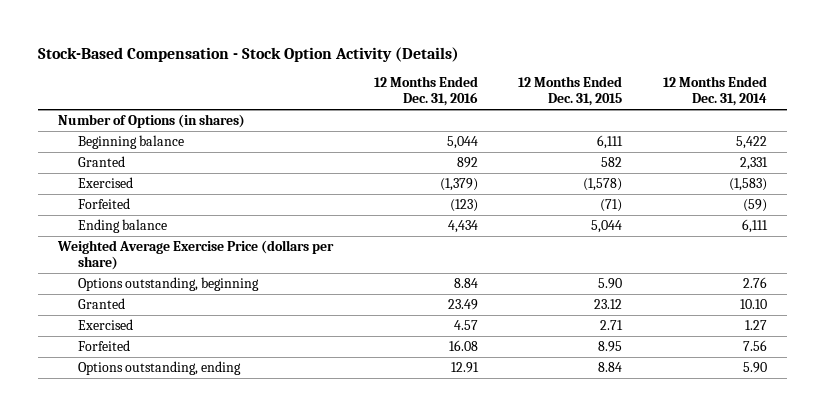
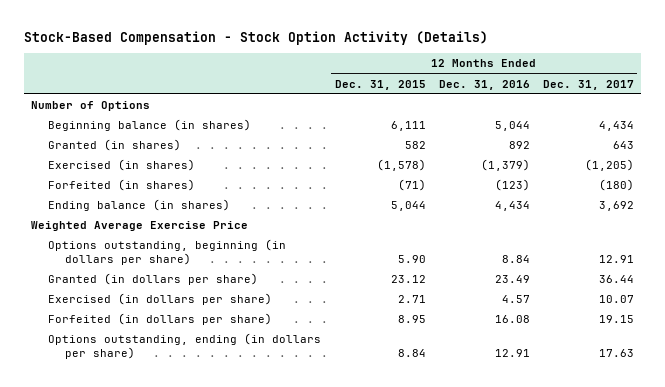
[663,76,768,107] 12 Months Ended Dec. 31, 2014 -> none
none -> [543,79,635,90] Dec. 31, 2017
[57,114,245,129] Number of Options (in shares) -> [31,101,151,112] Number of Options
[77,135,184,150] Beginning balance -> [48,119,252,132] Beginning balance (in shares)
[77,156,125,168] Granted -> [48,139,182,152] Granted (in shares)
[77,177,133,189] Exercised -> [48,159,196,172] Exercised (in shares)
[77,198,130,210] Forfeited -> [48,179,196,192] Forfeited (in shares)
[77,219,167,234] Ending balance -> [48,199,231,212] Ending balance (in shares)
[56,240,334,270] Weighted Average Exercise Price (dollars per share) -> [31,221,249,232] Weighted Average Exercise Price
[77,277,259,292] Options outstanding, beginning -> [48,239,287,266] Options outstanding, beginning (in dollars per share)
[77,298,125,310] Granted -> [48,273,259,286] Granted (in dollars per share)
[77,319,133,331] Exercised -> [48,293,273,306] Exercised (in dollars per share)
[77,340,130,352] Forfeited -> [48,313,273,326] Forfeited (in dollars per share)
[77,361,241,376] Options outstanding, ending -> [48,333,322,360] Options outstanding, ending (in dollars per share)

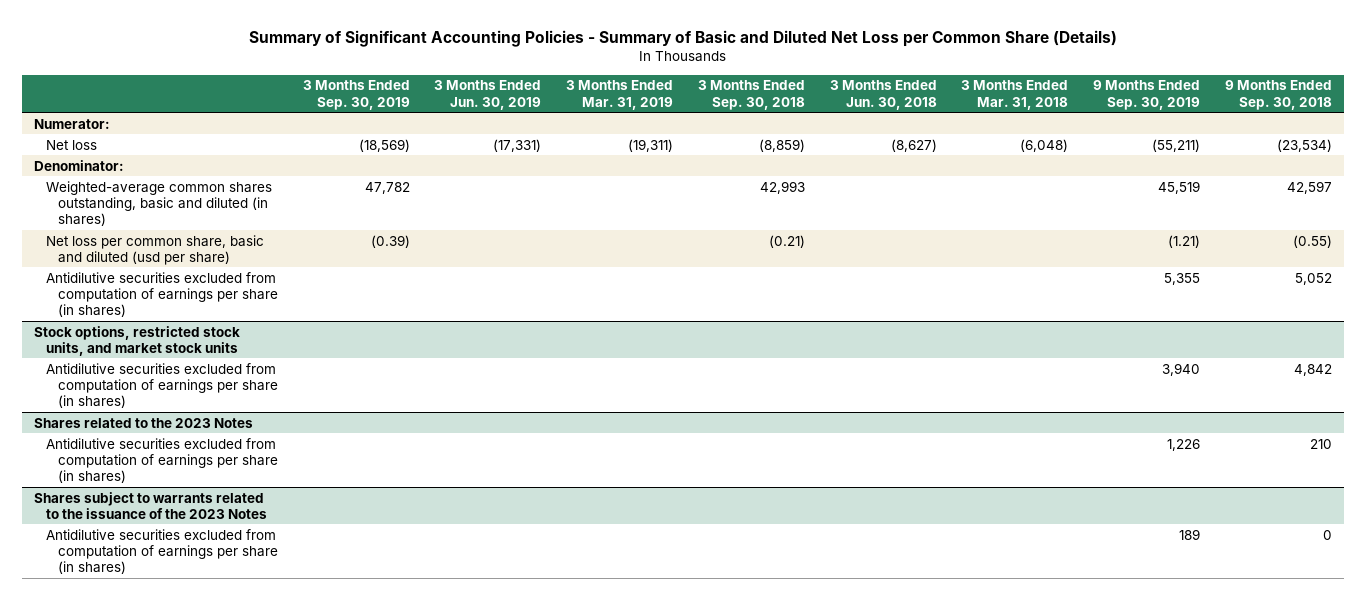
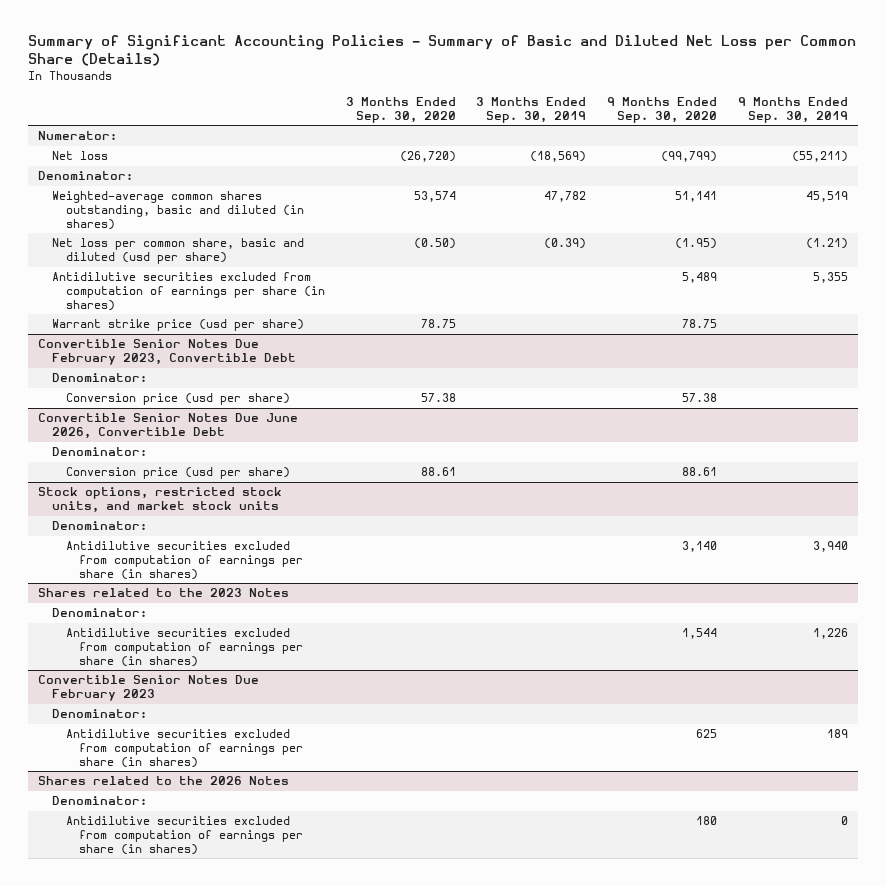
[434,80,542,110] 3 Months Ended Jun. 30, 2019 -> none
[566,80,674,110] 3 Months Ended Mar. 31, 2019 -> none
[697,80,805,110] 3 Months Ended Sep. 30, 2018 -> none
[829,80,937,110] 3 Months Ended Jun. 30, 2018 -> none
[961,80,1069,110] 3 Months Ended Mar. 31, 2018 -> none
[1224,80,1332,110] 9 Months Ended Sep. 30, 2018 -> none
none -> [345,96,456,123] 3 Months Ended Sep. 30, 2020
none -> [606,96,717,123] 9 Months Ended Sep. 30, 2020
none -> [52,319,305,332] Warrant strike price (usd per share)
none -> [38,339,297,366] Convertible Senior Notes Due February 2023, Convertible Debt
none -> [52,373,148,383] Denominator:
none -> [65,393,290,406] Conversion price (usd per share)
none -> [38,413,299,440] Convertible Senior Notes Due June 2026, Convertible Debt
none -> [52,447,148,457] Denominator:
none -> [65,467,290,480] Conversion price (usd per share)
none -> [52,521,148,531] Denominator:
none -> [52,608,148,618] Denominator:
[34,491,268,519] Shares subject to warrants related to the issuance of the 2023 Notes -> none
none -> [38,675,260,702] Convertible Senior Notes Due February 2023
none -> [52,709,148,719] Denominator:
none -> [38,776,290,786] Shares related to the 2026 Notes
none -> [52,796,148,806] Denominator:
none -> [65,816,304,855] Antidilutive securities excluded from computation of earnings per share (in shares)

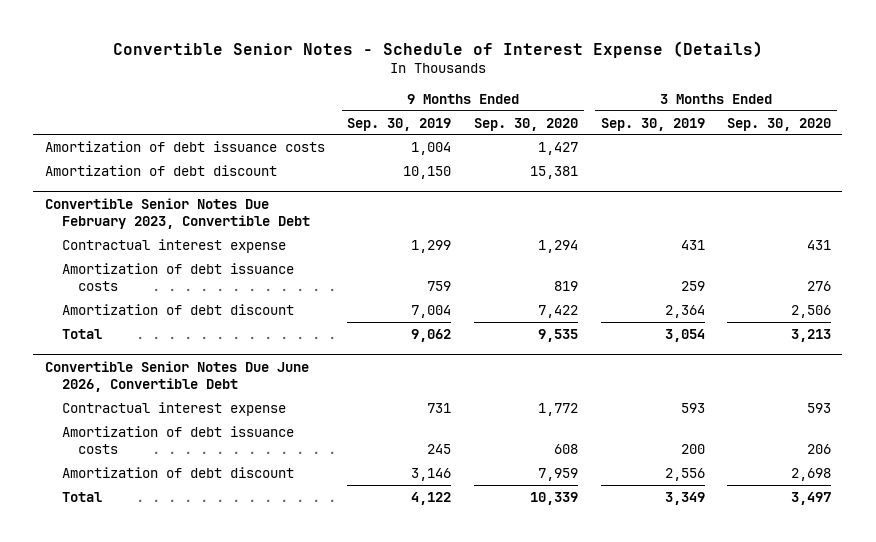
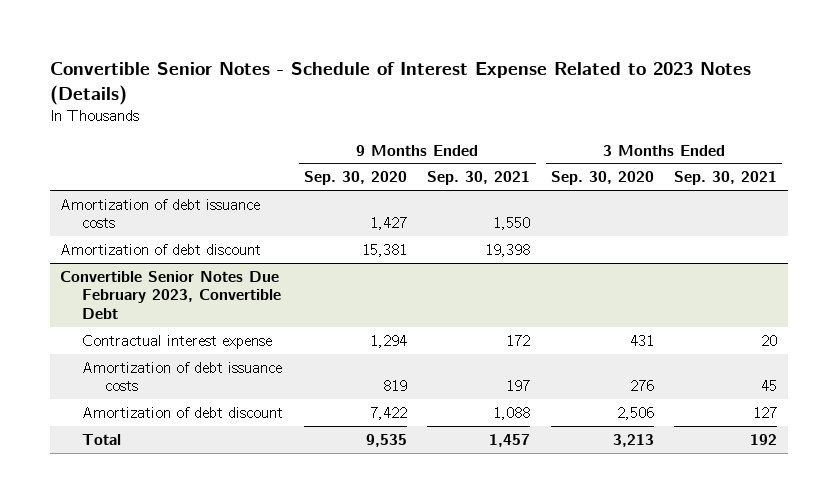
[112,40,763,58] Convertible Senior Notes - Schedule of Interest Expense (Details) -> [50,61,752,105] Convertible Senior Notes - Schedule of Interest Expense Related to 2023 Notes (Details)
[347,117,452,131] Sep. 30, 2019 -> none
[600,117,705,131] Sep. 30, 2019 -> none
none -> [427,171,531,186] Sep. 30, 2021
none -> [674,171,778,186] Sep. 30, 2021
[44,360,309,392] Convertible Senior Notes Due June 2026, Convertible Debt -> none
[61,401,286,416] Contractual interest expense -> none
[61,425,294,455] Amortization of debt issuance costs -> none
[61,466,294,478] Amortization of debt discount -> none
[61,491,102,502] Total -> none

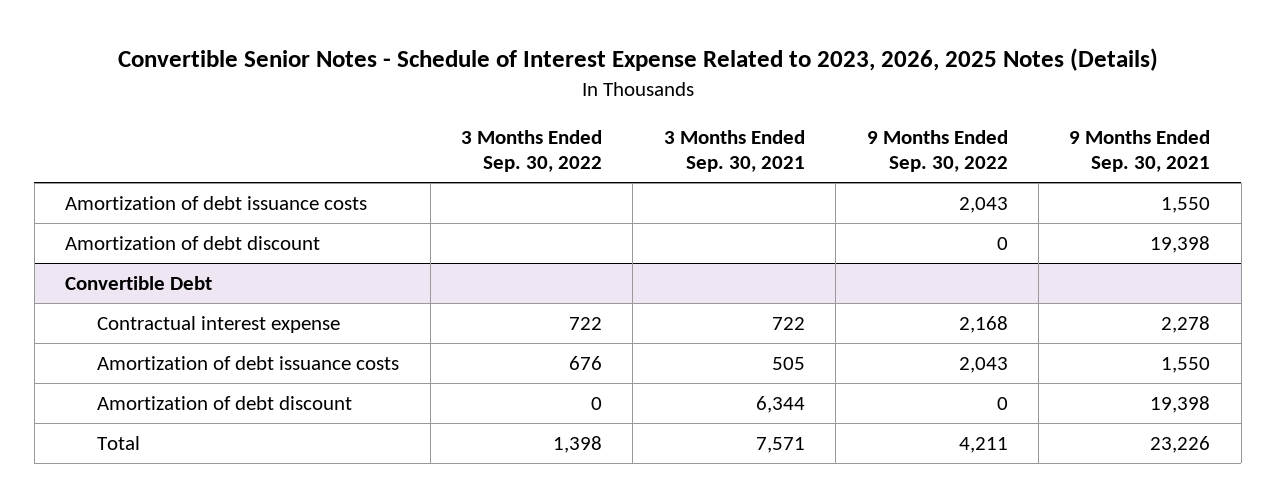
[50,61,752,105] Convertible Senior Notes - Schedule of Interest Expense Related to 2023 Notes (Details) -> [117,48,1158,72] Convertible Senior Notes - Schedule of Interest Expense Related to 2023, 2026, 2025 Notes (Details)
[303,171,407,186] Sep. 30, 2020 -> none
[550,171,654,186] Sep. 30, 2020 -> none
none -> [461,129,603,173] 3 Months Ended Sep. 30, 2022
none -> [866,129,1008,173] 9 Months Ended Sep. 30, 2022
[60,270,282,319] Convertible Senior Notes Due February 2023, Convertible Debt -> none
none -> [64,276,212,291] Convertible Debt
[506,334,531,346] 172 -> [1161,316,1211,334] 2,278
[761,334,778,346] 20 -> [771,317,805,331] 722
[506,380,531,392] 197 -> [1161,357,1211,374] 1,550
[761,380,778,392] 45 -> [771,357,805,371] 505
[493,406,531,420] 1,088 -> [1150,396,1211,414] 19,398
[753,406,778,418] 127 -> [755,396,805,414] 6,344
[489,433,531,447] 1,457 -> [1150,436,1211,454] 23,226
[750,433,778,445] 192 -> [755,437,805,454] 7,571

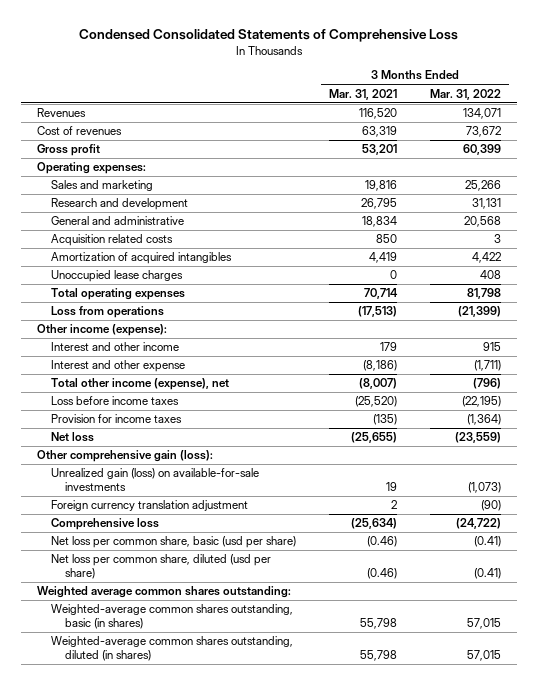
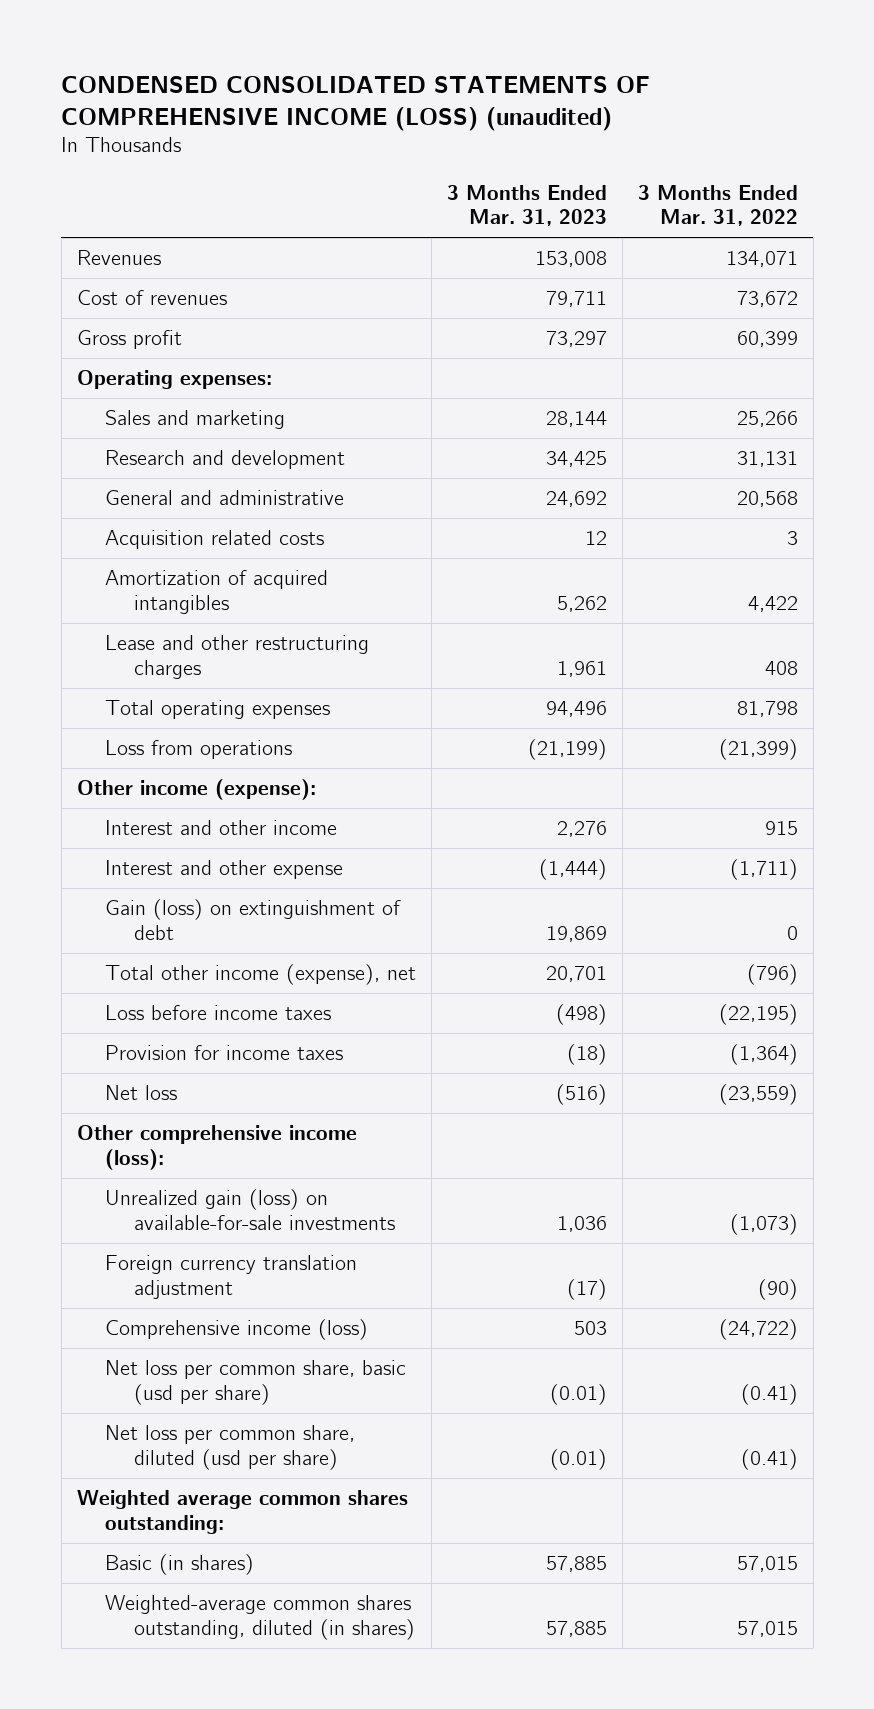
[79,28,459,42] Condensed Consolidated Statements of Comprehensive Loss -> [61,76,651,131] CONDENSED CONSOLIDATED STATEMENTS OF COMPREHENSIVE INCOME (LOSS) (unaudited)
[328,88,397,100] Mar. 31, 2021 -> none
none -> [447,184,608,227] 3 Months Ended Mar. 31, 2023
[51,270,184,283] Unoccupied lease charges -> none
none -> [105,635,370,679] Lease and other restructuring charges
none -> [105,899,402,940] Gain (loss) on extinguishment of debt
[37,450,214,463] Other comprehensive gain (loss): -> [76,1125,357,1170] Other comprehensive income (loss):
[51,518,160,531] Comprehensive loss -> [105,1319,369,1341] Comprehensive income (loss)
[51,604,294,630] Weighted-average common shares outstanding, basic (in shares) -> [105,1554,255,1576] Basic (in shares)

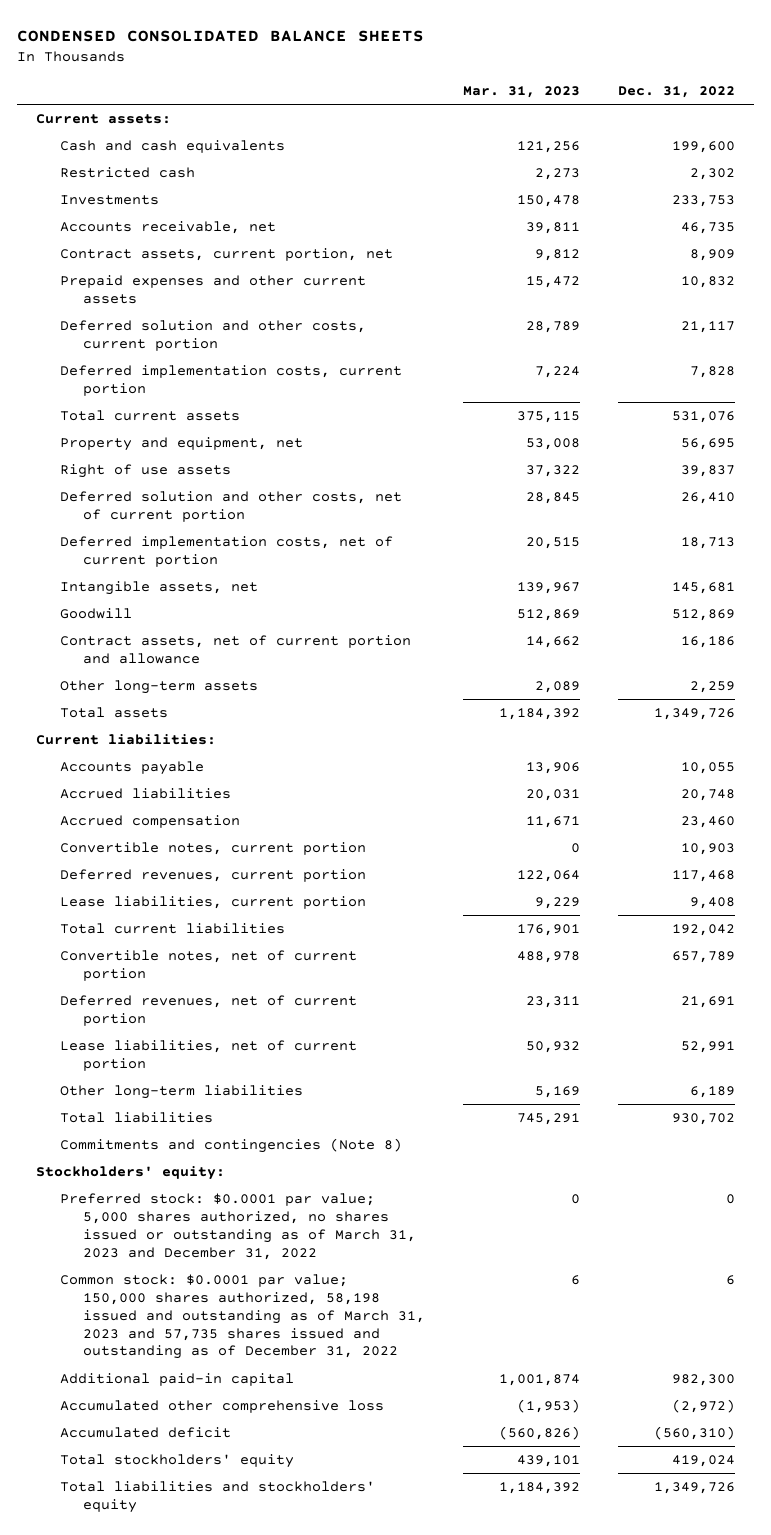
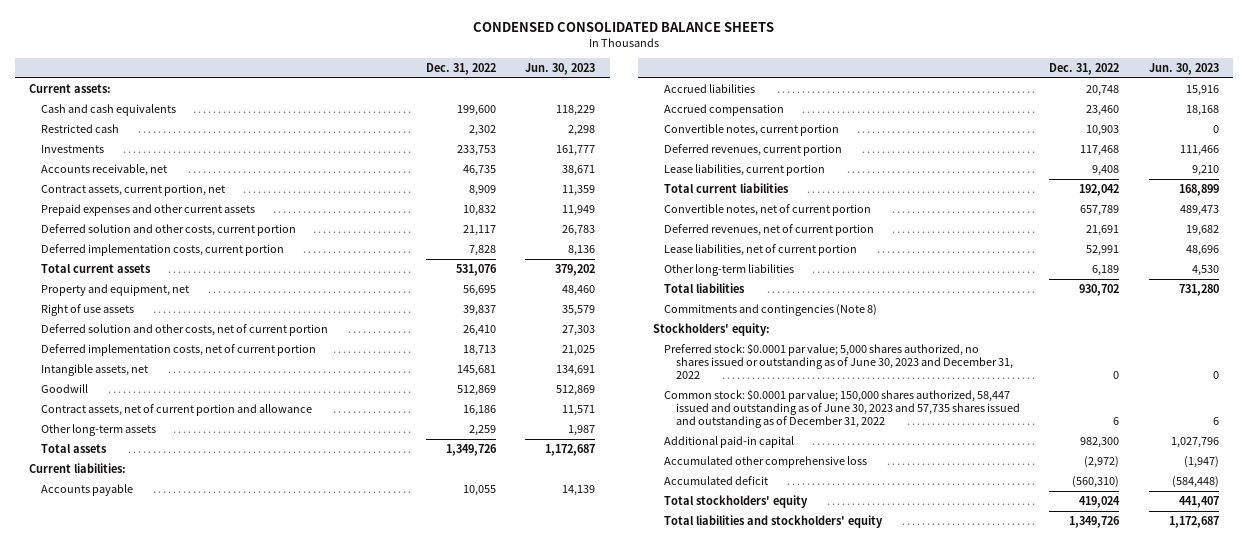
[462,85,580,98] Mar. 31, 2023 -> none
none -> [525,63,596,76] Jun. 30, 2023
[59,1193,416,1260] Preferred stock: $0.0001 par value; 5,000 shares authorized, no shares issued or outstanding as of March 31, 2023 and December 31, 2022 -> [664,343,1014,380] Preferred stock: $0.0001 par value; 5,000 shares authorized, no shares issued or outstanding as of June 30, 2023 and December 31, 2022
[59,1274,425,1360] Common stock: $0.0001 par value; 150,000 shares authorized, 58,198 issued and outstanding as of March 31, 2023 and 57,735 shares issued and outstanding as of December 31, 2022 -> [664,389,1021,429] Common stock: $0.0001 par value; 150,000 shares authorized, 58,447 issued and outstanding as of June 30, 2023 and 57,735 shares issued and outstanding as of December 31, 2022

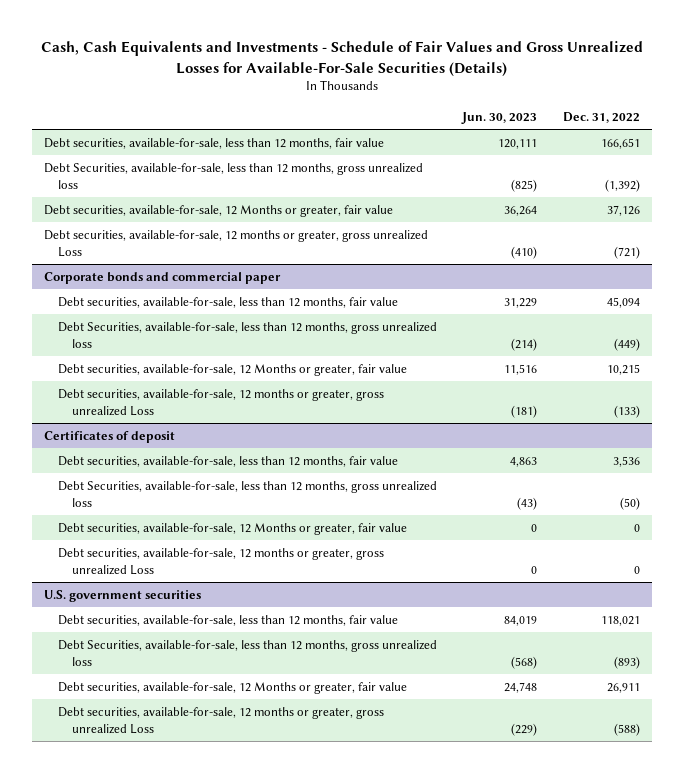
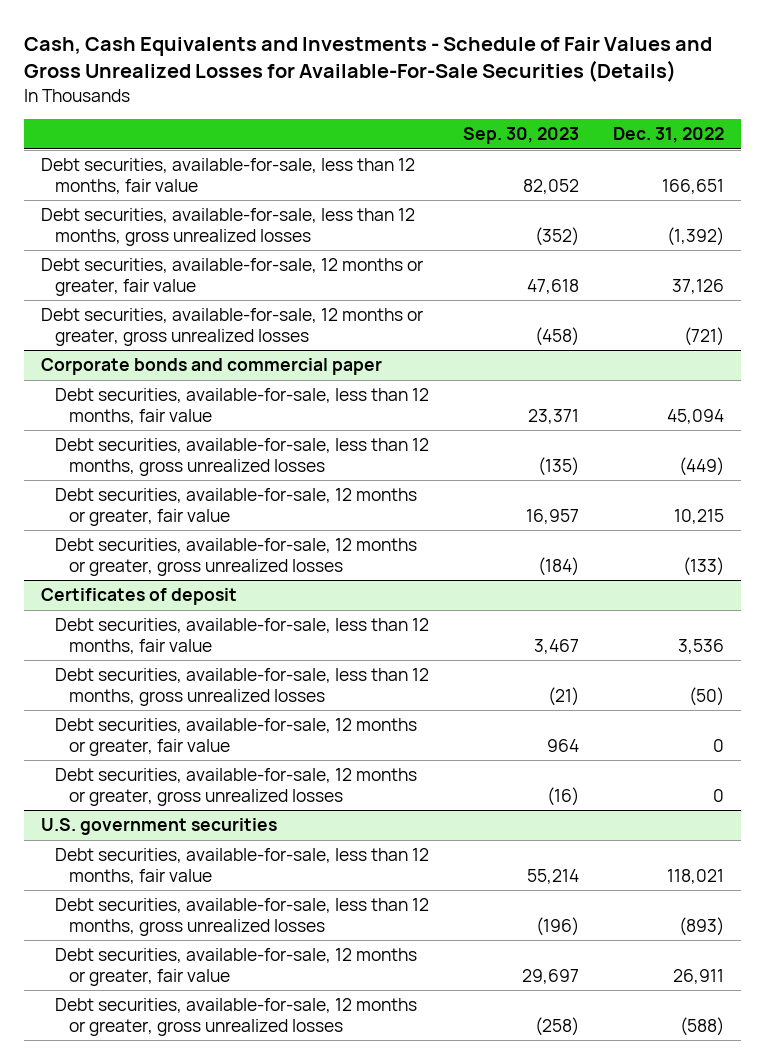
[461,111,538,124] Jun. 30, 2023 -> none
none -> [463,127,580,145] Sep. 30, 2023
[44,163,424,189] Debt Securities, available-for-sale, less than 12 months, gross unrealized loss -> [41,208,416,246] Debt securities, available-for-sale, less than 12 months, gross unrealized losses
[44,205,394,218] Debt securities, available-for-sale, 12 Months or greater, fair value -> [41,258,424,296] Debt securities, available-for-sale, 12 months or greater, fair value
[44,230,429,257] Debt securities, available-for-sale, 12 months or greater, gross unrealized Loss -> [41,308,424,346] Debt securities, available-for-sale, 12 months or greater, gross unrealized losses
[57,322,437,348] Debt Securities, available-for-sale, less than 12 months, gross unrealized loss -> [55,438,430,476] Debt securities, available-for-sale, less than 12 months, gross unrealized losses
[57,364,407,377] Debt securities, available-for-sale, 12 Months or greater, fair value -> [55,488,418,526] Debt securities, available-for-sale, 12 months or greater, fair value
[57,389,384,416] Debt securities, available-for-sale, 12 months or greater, gross unrealized Loss -> [55,538,418,576] Debt securities, available-for-sale, 12 months or greater, gross unrealized losses
[57,481,437,507] Debt Securities, available-for-sale, less than 12 months, gross unrealized loss -> [55,668,430,706] Debt securities, available-for-sale, less than 12 months, gross unrealized losses
[57,523,407,536] Debt securities, available-for-sale, 12 Months or greater, fair value -> [55,718,418,756] Debt securities, available-for-sale, 12 months or greater, fair value
[57,548,384,575] Debt securities, available-for-sale, 12 months or greater, gross unrealized Loss -> [55,768,418,806] Debt securities, available-for-sale, 12 months or greater, gross unrealized losses
[57,640,437,666] Debt Securities, available-for-sale, less than 12 months, gross unrealized loss -> [55,898,430,936] Debt securities, available-for-sale, less than 12 months, gross unrealized losses
[57,682,407,695] Debt securities, available-for-sale, 12 Months or greater, fair value -> [55,948,418,986] Debt securities, available-for-sale, 12 months or greater, fair value
[57,707,384,734] Debt securities, available-for-sale, 12 months or greater, gross unrealized Loss -> [55,998,418,1036] Debt securities, available-for-sale, 12 months or greater, gross unrealized losses

